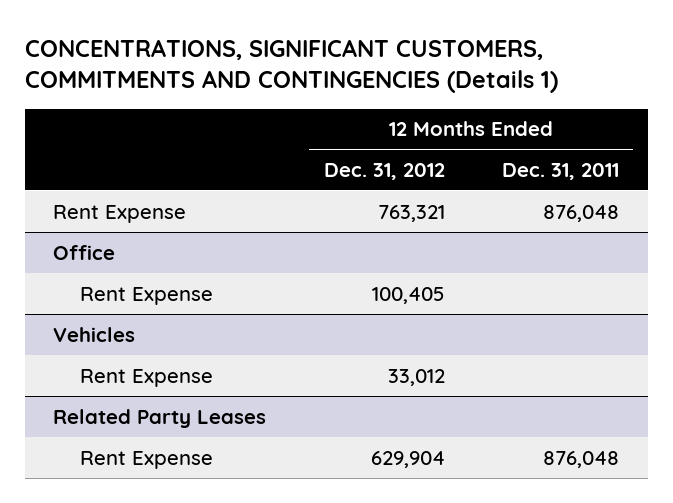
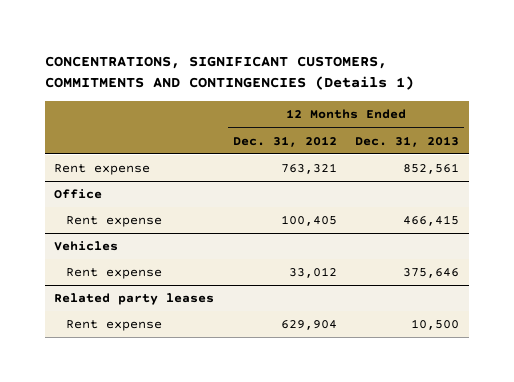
[502,162,620,180] Dec. 31, 2011 -> none
none -> [355,135,460,147] Dec. 31, 2013
[53,204,187,223] Rent Expense -> [54,164,151,176] Rent expense
[79,286,213,305] Rent Expense -> [66,216,163,228] Rent expense
[79,368,213,387] Rent Expense -> [66,268,163,280] Rent expense
[53,408,267,428] Related Party Leases -> [54,293,215,306] Related party leases
[79,450,213,469] Rent Expense -> [66,320,163,332] Rent expense

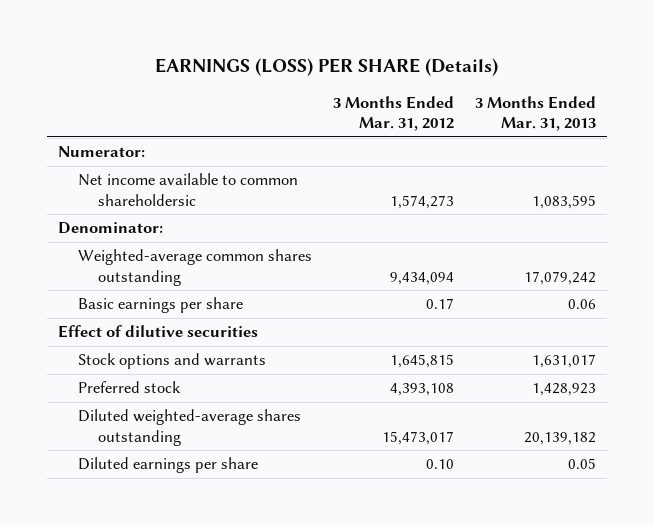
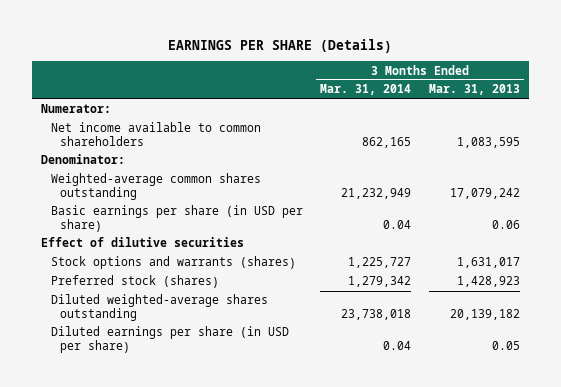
[154,58,498,77] EARNINGS (LOSS) PER SHARE (Details) -> [168,38,393,53] EARNINGS PER SHARE (Details)
[333,95,455,132] 3 Months Ended Mar. 31, 2012 -> none
none -> [320,84,412,96] Mar. 31, 2014
[77,173,298,206] Net income available to common shareholdersic -> [50,122,261,146] Net income available to common shareholders
[77,297,243,314] Basic earnings per share -> [50,205,303,232] Basic earnings per share (in USD per share)
[77,353,266,370] Stock options and warrants -> [50,256,296,270] Stock options and warrants (shares)
[77,381,181,394] Preferred stock -> [50,275,219,289] Preferred stock (shares)
[77,457,258,474] Diluted earnings per share -> [50,326,289,353] Diluted earnings per share (in USD per share)

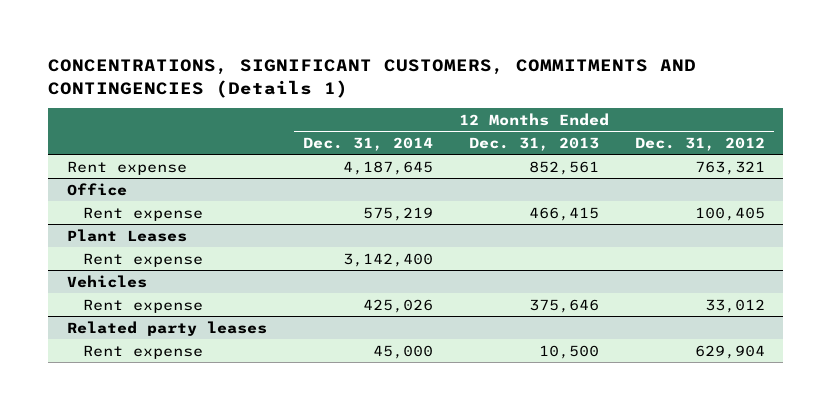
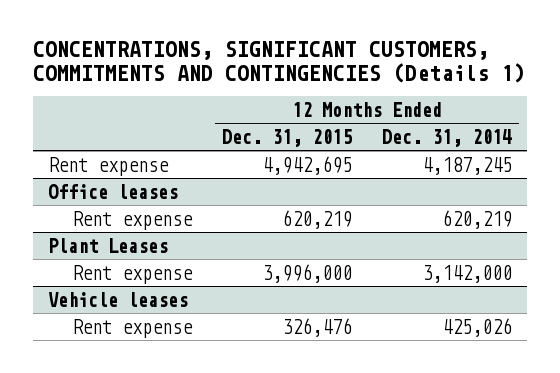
[468,136,599,151] Dec. 31, 2013 -> none
[635,136,766,151] Dec. 31, 2012 -> none
none -> [222,128,353,147] Dec. 31, 2015
[342,160,433,175] 4,187,645 -> [421,156,512,175] 4,187,245
[66,182,127,196] Office -> [48,183,179,199] Office leases
[362,206,433,221] 575,219 -> [441,209,512,229] 620,219
[342,252,433,267] 3,142,400 -> [421,264,512,283] 3,142,000
[66,274,147,288] Vehicles -> [48,291,189,307] Vehicle leases
[66,320,267,336] Related party leases -> none
[83,344,204,359] Rent expense -> none

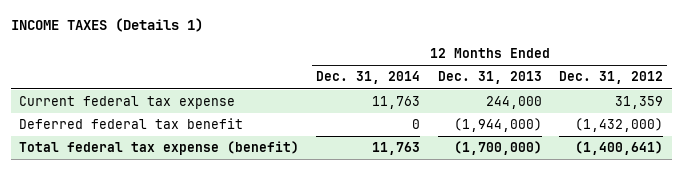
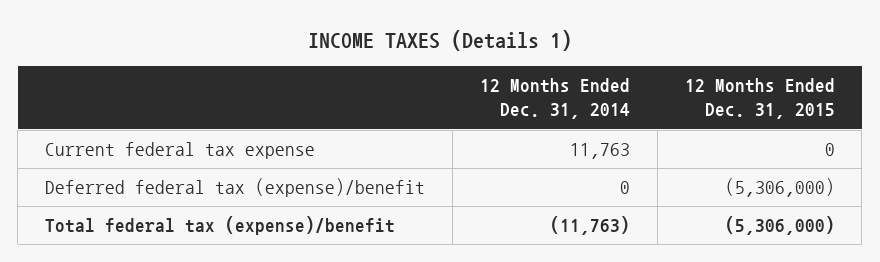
[437,71,542,85] Dec. 31, 2013 -> none
[558,71,663,85] Dec. 31, 2012 -> none
none -> [684,78,835,120] 12 Months Ended Dec. 31, 2015
[19,118,244,130] Deferred federal tax benefit -> [45,178,426,198] Deferred federal tax (expense)/benefit
[19,141,300,156] Total federal tax expense (benefit) -> [45,216,396,236] Total federal tax (expense)/benefit
[372,142,421,156] 11,763 -> [549,216,630,236] (11,763)

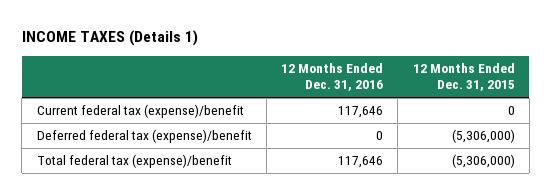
[479,78,630,120] 12 Months Ended Dec. 31, 2014 -> none
none -> [281,62,384,92] 12 Months Ended Dec. 31, 2016
[45,142,316,160] Current federal tax expense -> [36,104,244,119] Current federal tax (expense)/benefit

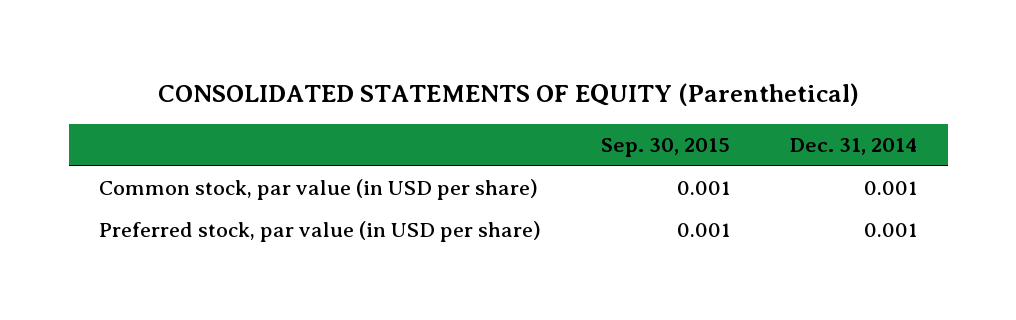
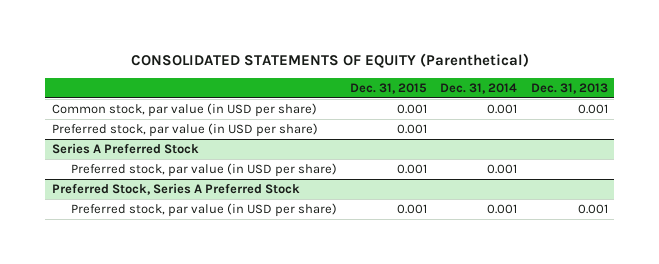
[601,138,731,158] Sep. 30, 2015 -> none
none -> [349,83,427,95] Dec. 31, 2015
none -> [530,83,608,95] Dec. 31, 2013
none -> [51,122,318,137] Preferred stock, par value (in USD per share)
none -> [51,142,199,154] Series A Preferred Stock
none -> [51,182,300,195] Preferred Stock, Series A Preferred Stock
none -> [70,202,337,217] Preferred stock, par value (in USD per share)

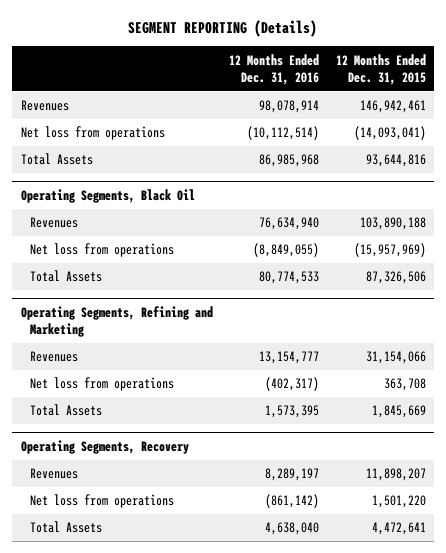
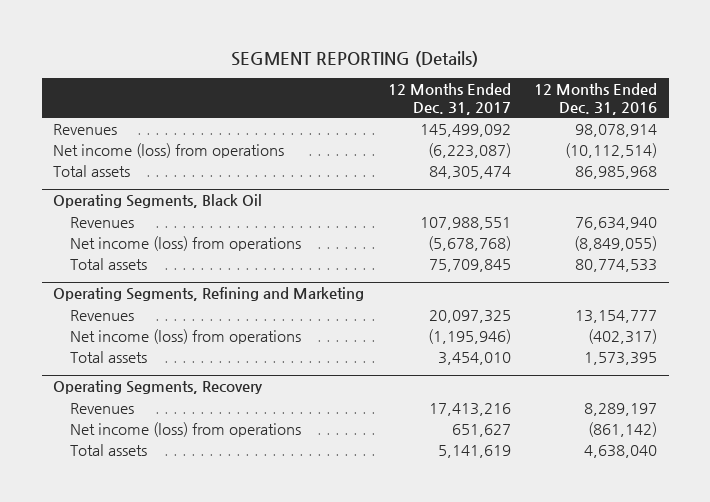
[335,53,426,85] 12 Months Ended Dec. 31, 2015 -> none
none -> [387,83,511,115] 12 Months Ended Dec. 31, 2017
[20,126,165,141] Net loss from operations -> [53,142,285,158] Net income (loss) from operations
[20,153,93,166] Total Assets -> [53,164,131,177] Total assets
[30,243,175,258] Net loss from operations -> [69,235,301,251] Net income (loss) from operations
[30,270,103,283] Total Assets -> [69,257,147,270] Total assets
[30,377,175,392] Net loss from operations -> [69,328,301,344] Net income (loss) from operations
[30,404,103,417] Total Assets -> [69,350,147,363] Total assets
[30,494,175,509] Net loss from operations -> [69,421,301,437] Net income (loss) from operations
[30,521,103,534] Total Assets -> [69,443,147,456] Total assets

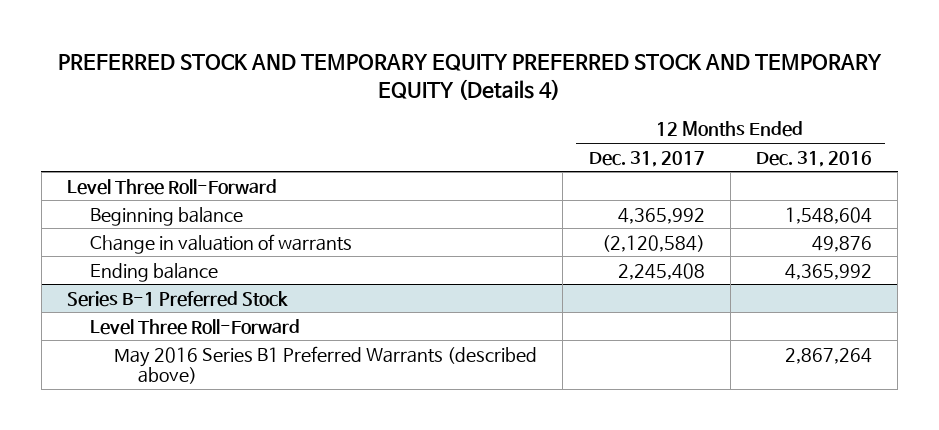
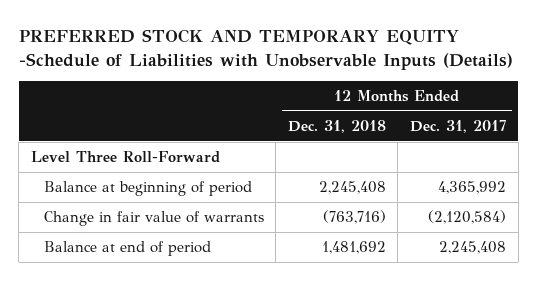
[58,53,883,100] PREFERRED STOCK AND TEMPORARY EQUITY PREFERRED STOCK AND TEMPORARY EQUITY (Details 4) -> [18,29,513,70] PREFERRED STOCK AND TEMPORARY EQUITY -Schedule of Liabilities with Unobservable Inputs (Details)
[756,150,873,167] Dec. 31, 2016 -> none
none -> [287,120,386,134] Dec. 31, 2018
[66,290,288,307] Series B-1 Preferred Stock -> none
[90,318,301,335] Level Three Roll-Forward -> none
[114,345,538,385] May 2016 Series B1 Preferred Warrants (described above) -> none
[90,206,244,226] Beginning balance -> [43,181,252,197] Balance at beginning of period
[90,233,353,254] Change in valuation of warrants -> [43,211,264,227] Change in fair value of warrants
[90,262,219,282] Ending balance -> [43,241,211,257] Balance at end of period

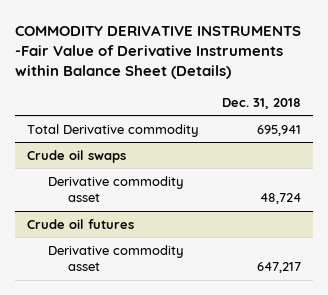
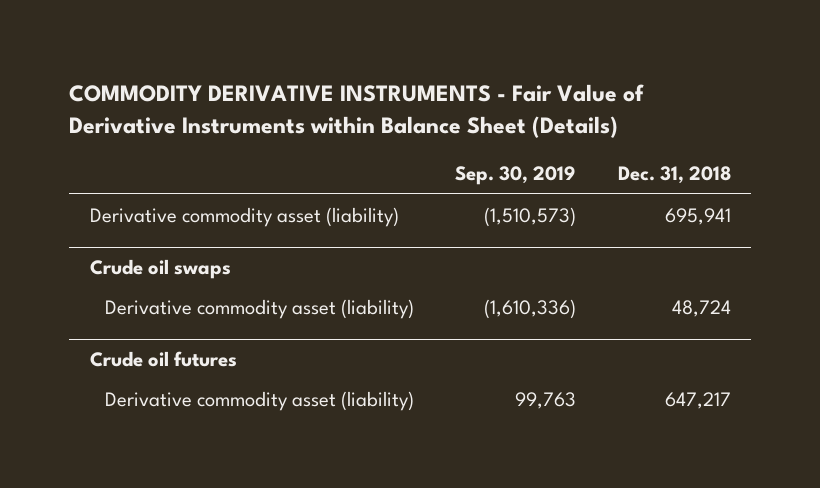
[15,24,302,80] COMMODITY DERIVATIVE INSTRUMENTS -Fair Value of Derivative Instruments within Balance Sheet (Details) -> [68,83,644,138] COMMODITY DERIVATIVE INSTRUMENTS - Fair Value of Derivative Instruments within Balance Sheet (Details)
none -> [455,166,577,186] Sep. 30, 2019
[26,123,199,137] Total Derivative commodity -> [89,206,399,227] Derivative commodity asset (liability)
[47,175,184,203] Derivative commodity asset -> [105,298,415,319] Derivative commodity asset (liability)
[47,244,184,272] Derivative commodity asset -> [105,390,415,411] Derivative commodity asset (liability)

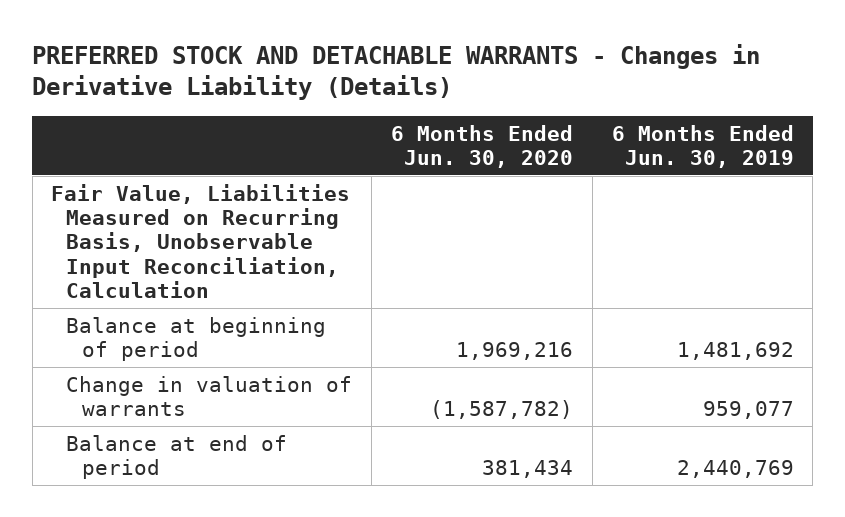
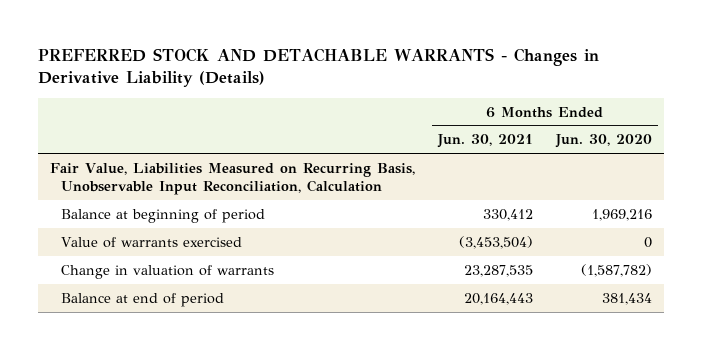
[611,124,794,168] 6 Months Ended Jun. 30, 2019 -> none
none -> [437,134,534,149] Jun. 30, 2021
none -> [61,236,243,248] Value of warrants exercised

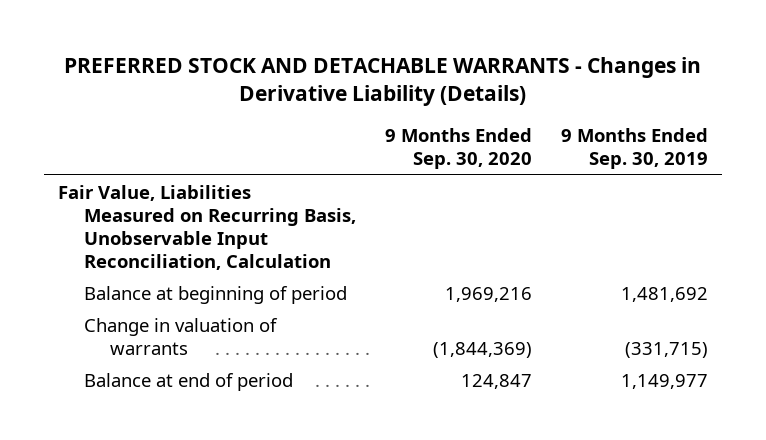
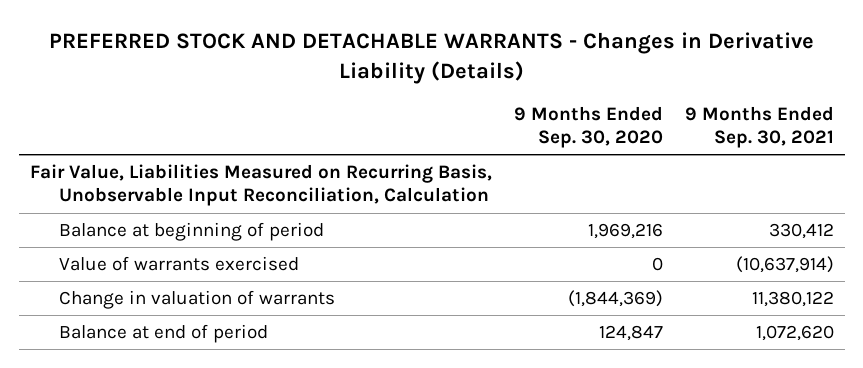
[560,128,708,170] 9 Months Ended Sep. 30, 2019 -> none
none -> [684,105,834,149] 9 Months Ended Sep. 30, 2021
none -> [59,256,300,272] Value of warrants exercised

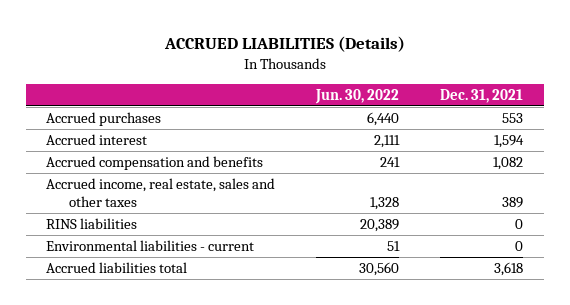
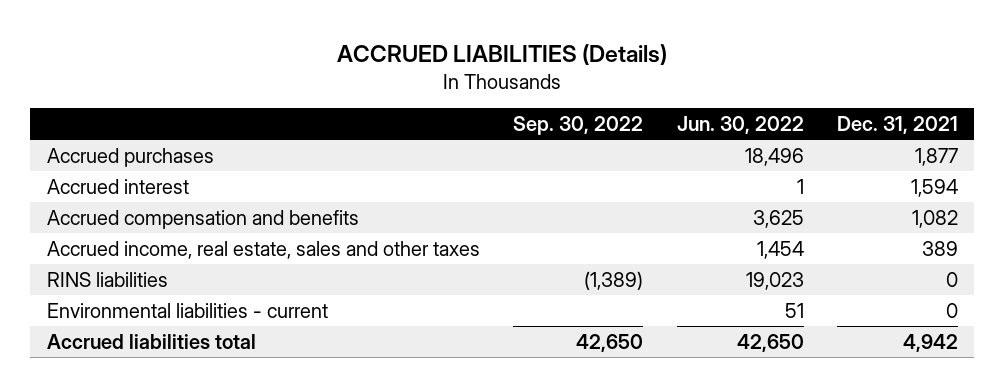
none -> [513,116,644,136] Sep. 30, 2022
[367,111,400,126] 6,440 -> [744,147,804,166] 18,496
[502,112,524,123] 553 -> [914,147,958,166] 1,877
[374,134,401,148] 2,111 -> [796,178,804,194] 1
[380,156,401,167] 241 -> [752,209,804,228] 3,625
[370,197,400,211] 1,328 -> [756,240,804,259] 1,454
[360,218,400,232] 20,389 -> [745,271,804,290] 19,023
[359,261,400,276] 30,560 -> [736,333,804,352] 42,650
[494,261,524,276] 3,618 -> [902,333,958,352] 4,942

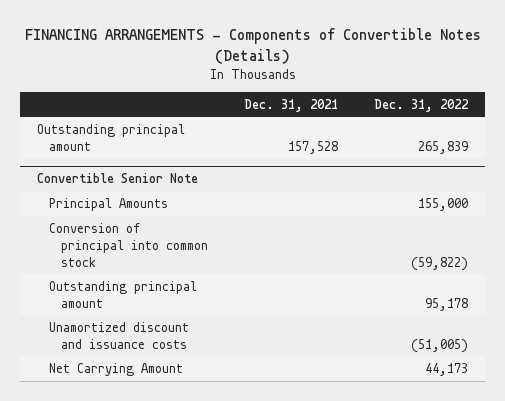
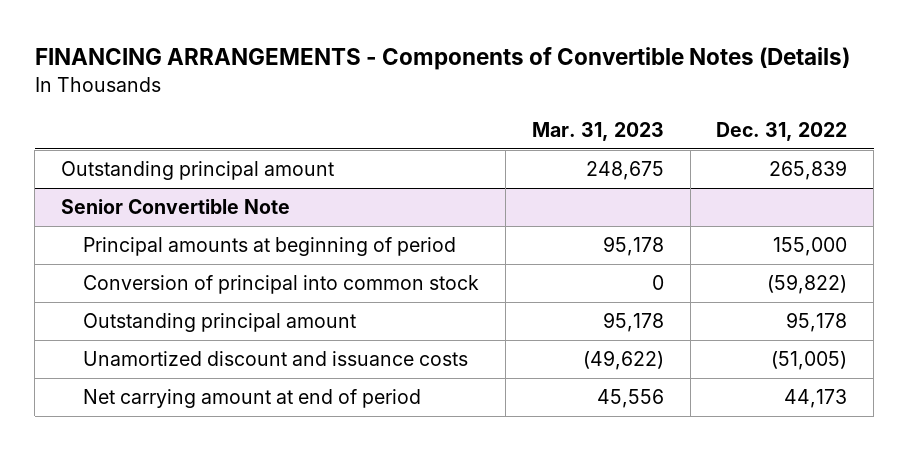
[244,98,339,112] Dec. 31, 2021 -> none
none -> [531,122,664,142] Mar. 31, 2023
[37,173,199,184] Convertible Senior Note -> [60,198,290,214] Senior Convertible Note
[49,197,169,211] Principal Amounts -> [83,236,457,256] Principal amounts at beginning of period
[49,362,184,376] Net Carrying Amount -> [83,388,422,408] Net carrying amount at end of period

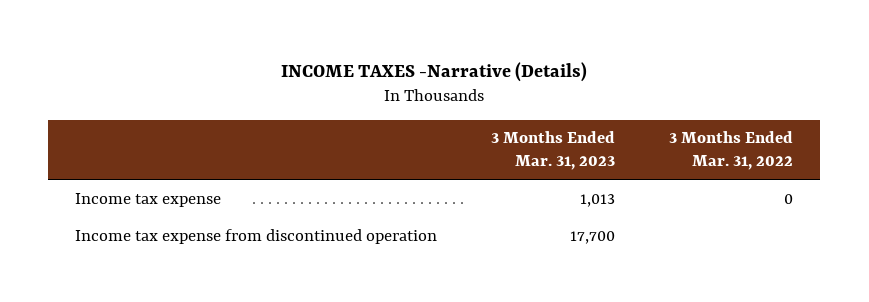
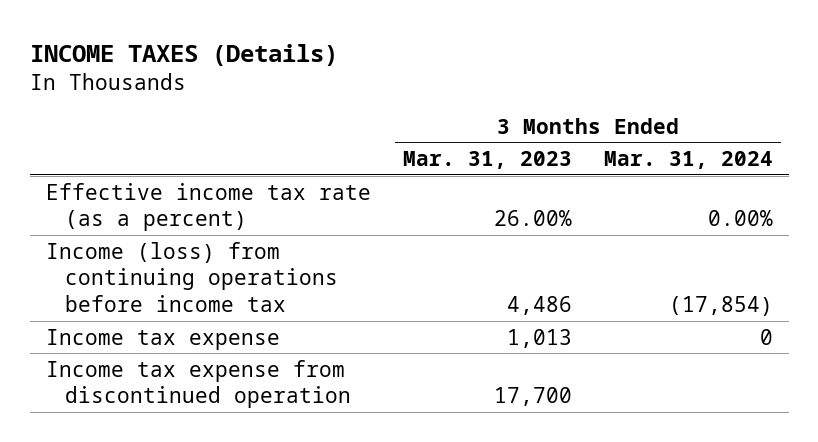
[281,61,588,82] INCOME TAXES -Narrative (Details) -> [29,43,338,66] INCOME TAXES (Details)
[669,131,794,171] 3 Months Ended Mar. 31, 2022 -> none
none -> [603,151,773,170] Mar. 31, 2024
none -> [45,182,371,232] Effective income tax rate (as a percent)
none -> [45,241,339,313] Income (loss) from continuing operations before income tax

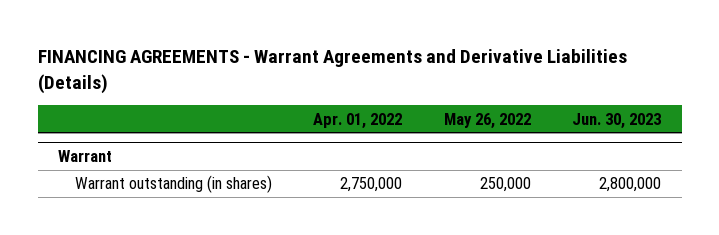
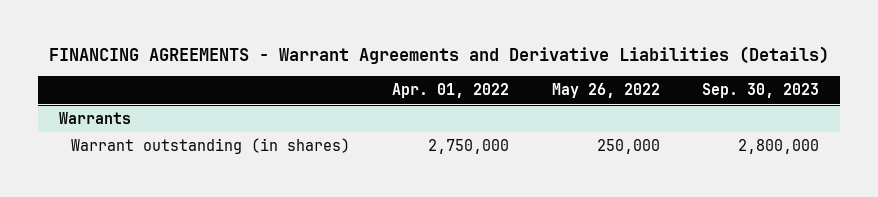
[572,112,662,129] Jun. 30, 2023 -> none
none -> [701,83,819,99] Sep. 30, 2023
[58,150,113,163] Warrant -> [59,112,132,125] Warrants

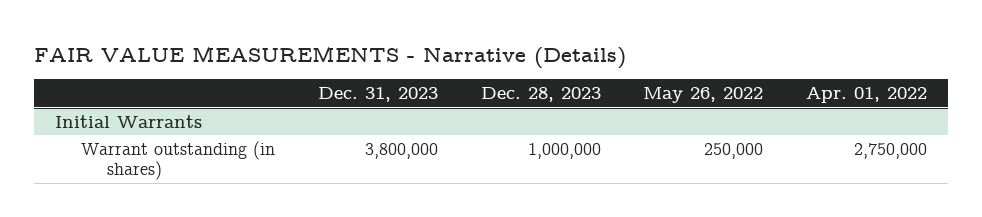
[49,46,830,65] FINANCING AGREEMENTS - Warrant Agreements and Derivative Liabilities (Details) -> [34,45,627,69] FAIR VALUE MEASUREMENTS - Narrative (Details)
[701,83,819,99] Sep. 30, 2023 -> none
none -> [318,87,439,103] Dec. 31, 2023
none -> [480,87,601,103] Dec. 28, 2023
[59,112,132,125] Warrants -> [55,114,203,128] Initial Warrants

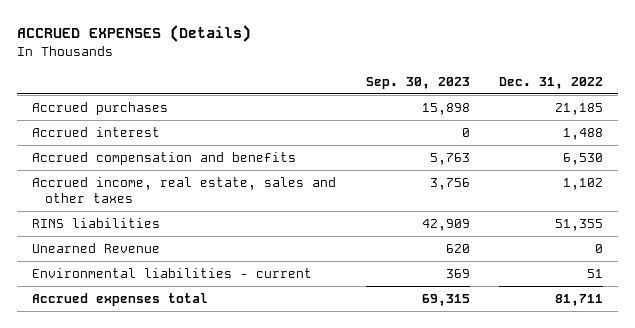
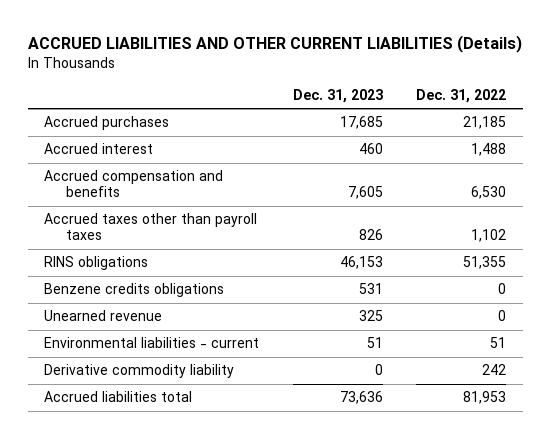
[17,24,252,42] ACCRUED EXPENSES (Details) -> [27,35,522,54] ACCRUED LIABILITIES AND OTHER CURRENT LIABILITIES (Details)
[365,76,470,89] Sep. 30, 2023 -> none
none -> [292,89,383,104] Dec. 31, 2023
[32,177,337,204] Accrued income, real estate, sales and other taxes -> [44,213,258,241] Accrued taxes other than payroll taxes
[32,218,161,229] RINS liabilities -> [44,256,149,271] RINS obligations
none -> [44,283,225,298] Benzene credits obligations
[32,243,161,254] Unearned Revenue -> [44,310,163,322] Unearned revenue
none -> [44,364,235,379] Derivative commodity liability
[32,293,209,307] Accrued expenses total -> [44,391,193,403] Accrued liabilities total
[555,294,604,307] 81,711 -> [463,391,507,405] 81,953

